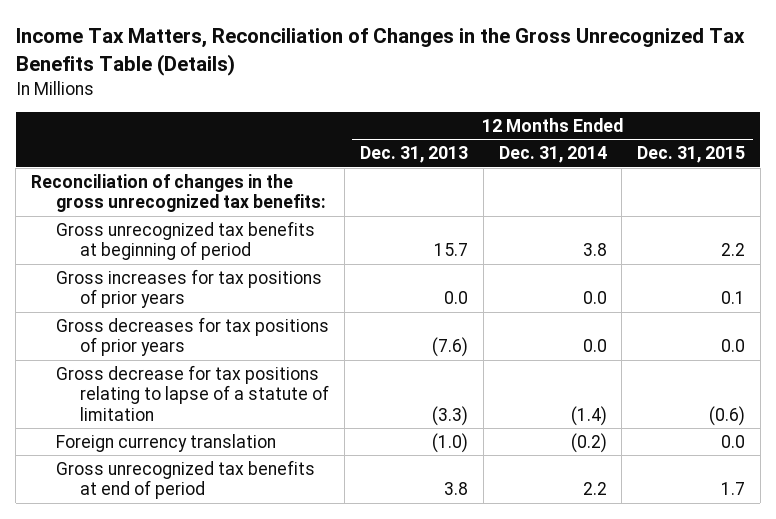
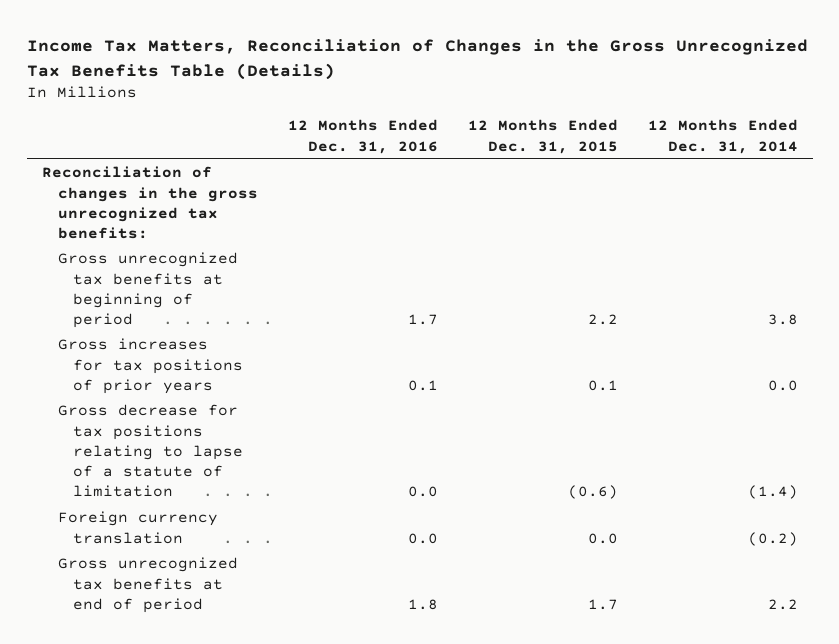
[360,146,469,164] Dec. 31, 2013 -> none
none -> [287,119,438,154] 12 Months Ended Dec. 31, 2016
[55,316,329,357] Gross decreases for tax positions of prior years -> none

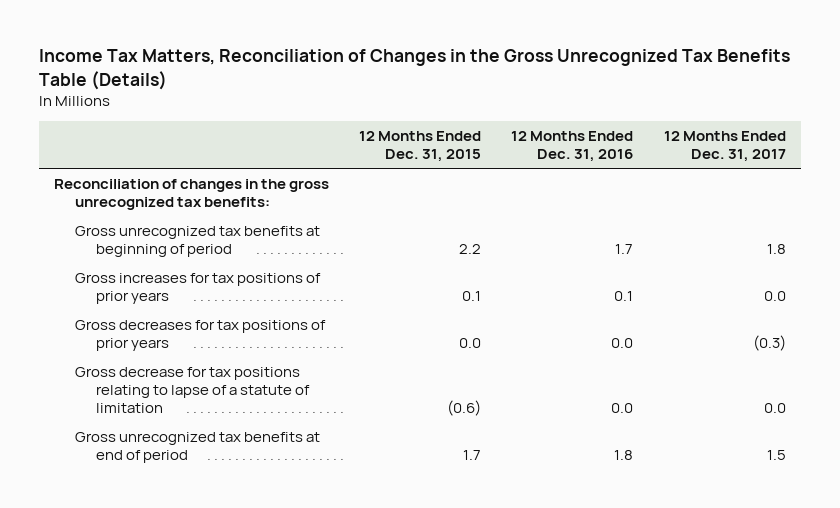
[647,119,798,154] 12 Months Ended Dec. 31, 2014 -> none
none -> [663,131,786,163] 12 Months Ended Dec. 31, 2017
none -> [74,319,326,351] Gross decreases for tax positions of prior years
[57,511,218,544] Foreign currency translation -> none

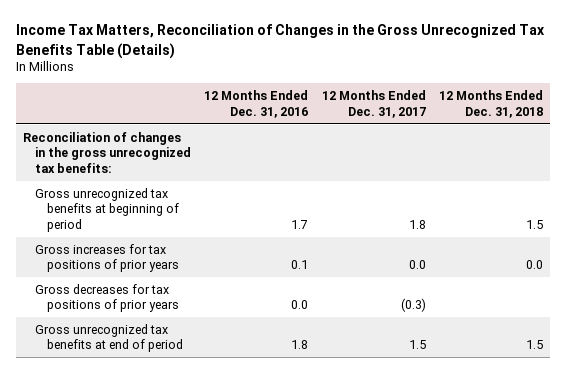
[359,131,482,163] 12 Months Ended Dec. 31, 2015 -> none
none -> [439,90,544,118] 12 Months Ended Dec. 31, 2018
[74,366,310,413] Gross decrease for tax positions relating to lapse of a statute of limitation -> none

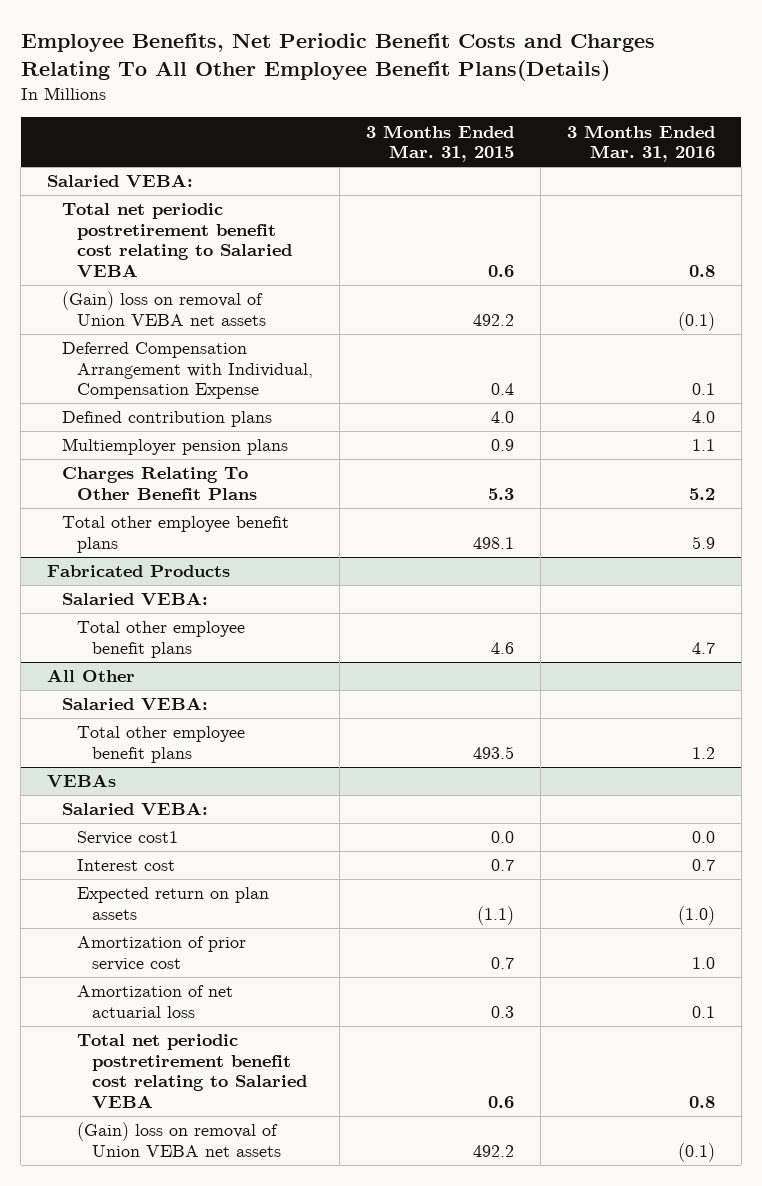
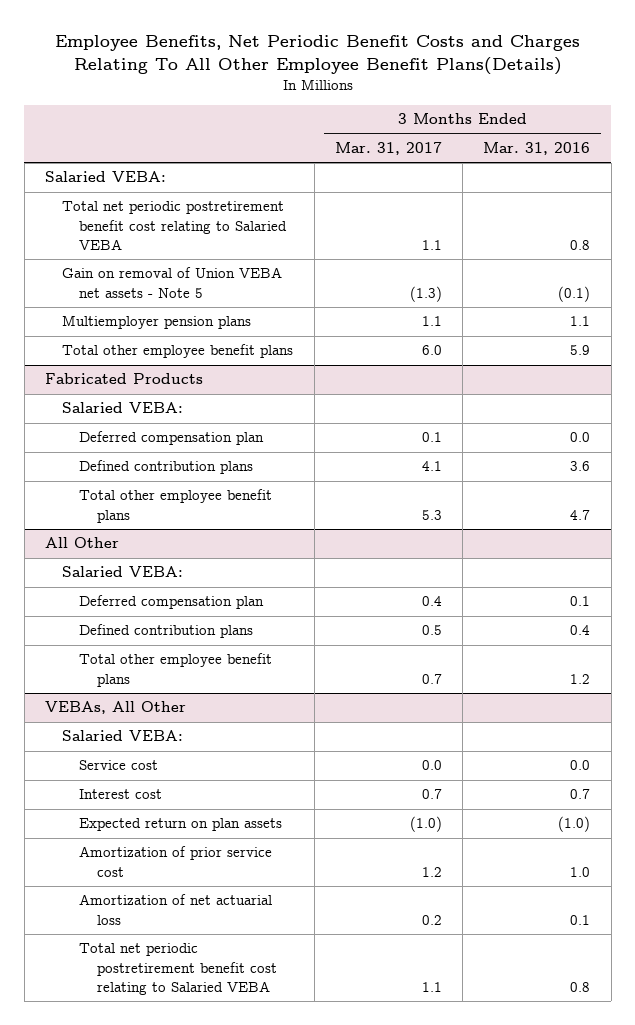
[365,124,514,163] 3 Months Ended Mar. 31, 2015 -> none
none -> [334,142,442,156] Mar. 31, 2017
[62,342,313,400] Deferred Compensation Arrangement with Individual, Compensation Expense -> none
[62,411,273,428] Defined contribution plans -> none
[62,291,266,326] (Gain) loss on removal of Union VEBA net assets -> [62,267,283,298] Gain on removal of Union VEBA net assets - Note 5
[62,467,257,500] Charges Relating To Other Benefit Plans -> none
none -> [79,431,265,446] Deferred compensation plan
none -> [79,460,254,475] Defined contribution plans
none -> [79,595,265,610] Deferred compensation plan
none -> [79,624,254,639] Defined contribution plans
[47,774,117,788] VEBAs -> none
none -> [45,701,187,715] VEBAs, All Other
[76,831,178,846] Service cost1 -> [79,760,159,771] Service cost
[76,1122,281,1157] (Gain) loss on removal of Union VEBA net assets -> none

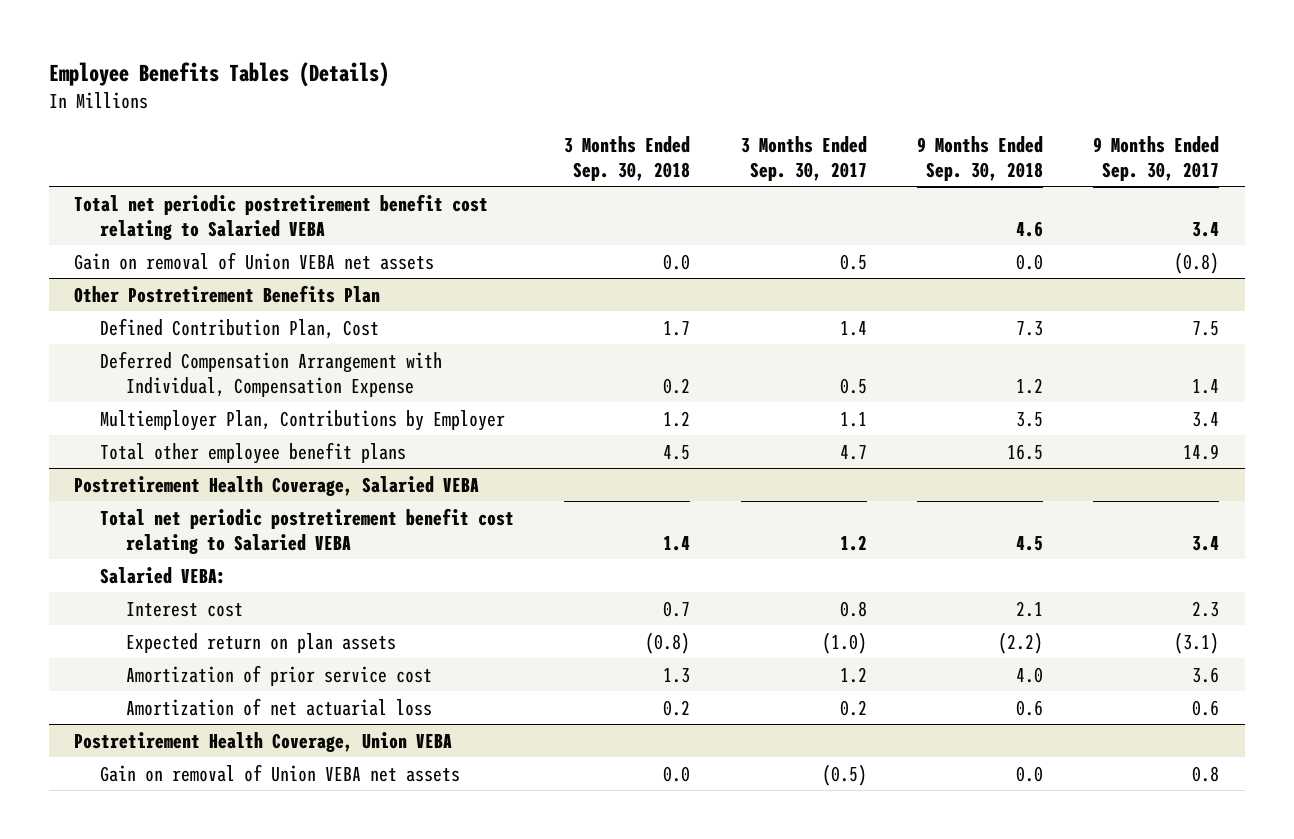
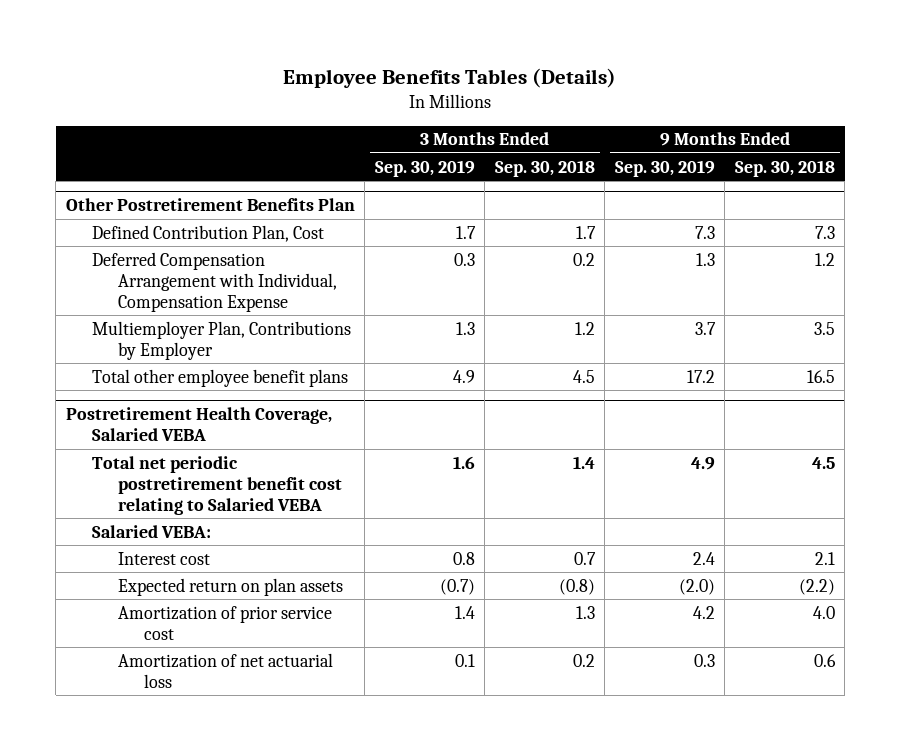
[740,135,867,181] 3 Months Ended Sep. 30, 2017 -> none
[1093,135,1220,181] 9 Months Ended Sep. 30, 2017 -> none
none -> [374,159,475,177] Sep. 30, 2019
none -> [614,159,715,177] Sep. 30, 2019
[74,193,489,240] Total net periodic postretirement benefit cost relating to Salaried VEBA -> none
[74,251,435,270] Gain on removal of Union VEBA net assets -> none
[74,731,453,752] Postretirement Health Coverage, Union VEBA -> none
[100,763,461,782] Gain on removal of Union VEBA net assets -> none

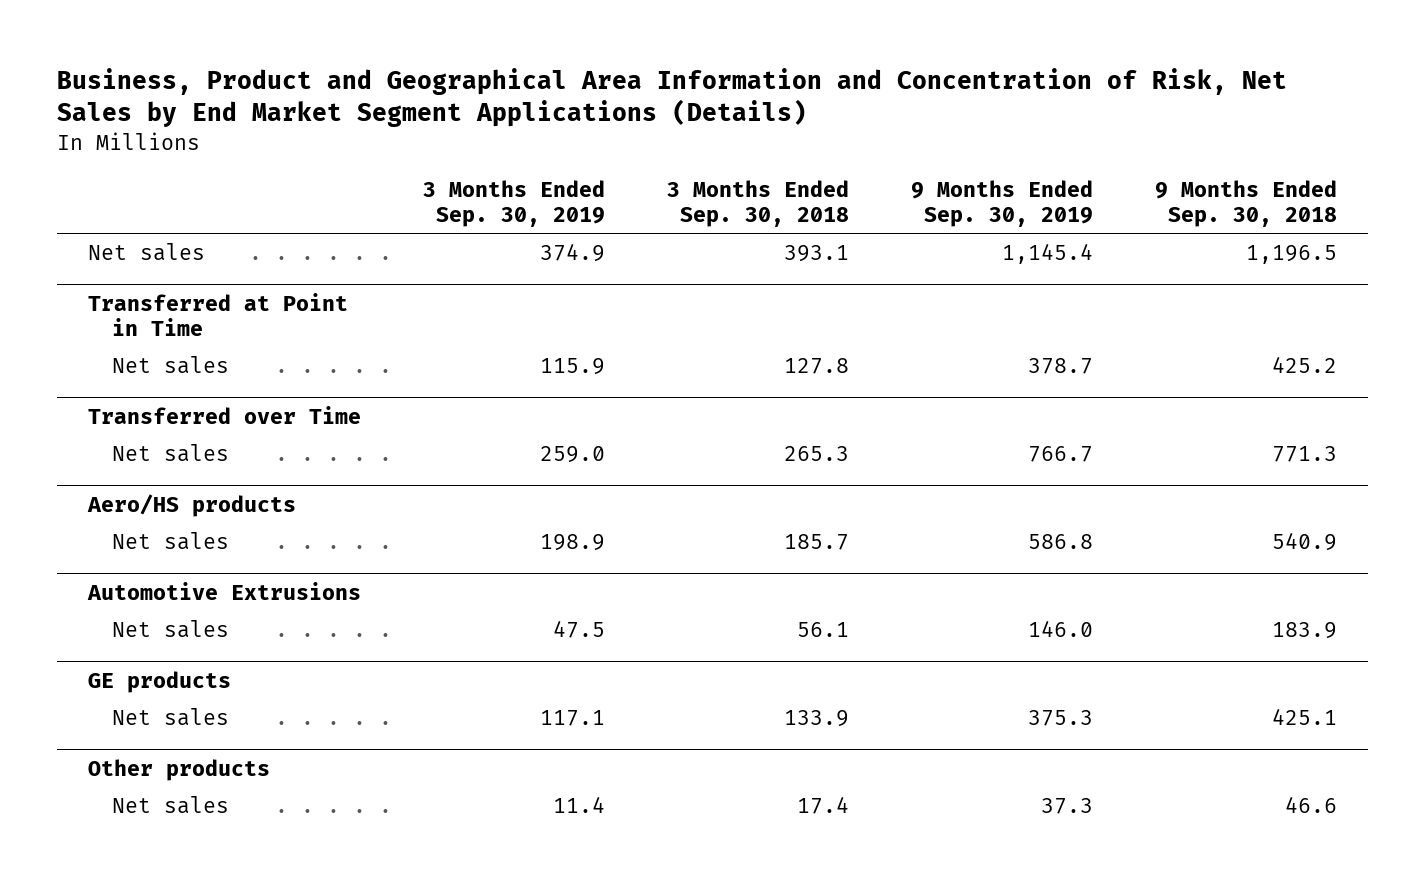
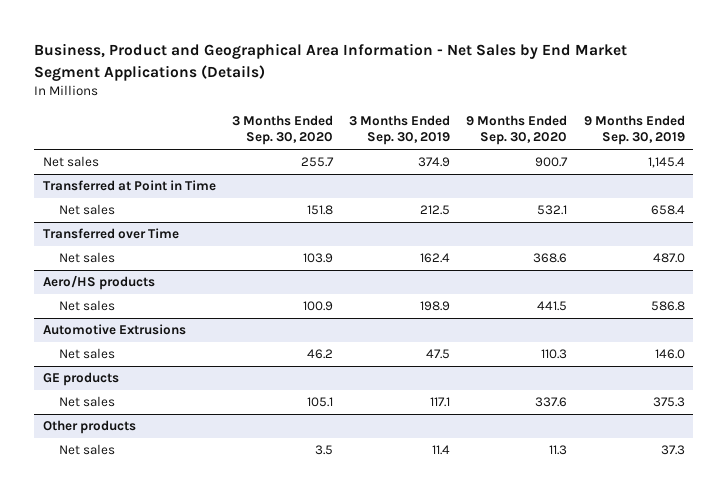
[56,68,1287,128] Business, Product and Geographical Area Information and Concentration of Risk, Net Sales by End Market Segment Applications (Details) -> [34,43,628,81] Business, Product and Geographical Area Information - Net Sales by End Market Segment Applications (Details)
[666,179,849,227] 3 Months Ended Sep. 30, 2018 -> none
[1154,179,1337,227] 9 Months Ended Sep. 30, 2018 -> none
none -> [231,114,333,146] 3 Months Ended Sep. 30, 2020
none -> [466,114,568,146] 9 Months Ended Sep. 30, 2020
[539,358,605,376] 115.9 -> [420,205,451,216] 212.5
[1027,358,1093,375] 378.7 -> [650,205,685,216] 658.4
[539,446,605,464] 259.0 -> [420,253,451,264] 162.4
[1027,446,1093,463] 766.7 -> [652,253,685,264] 487.0

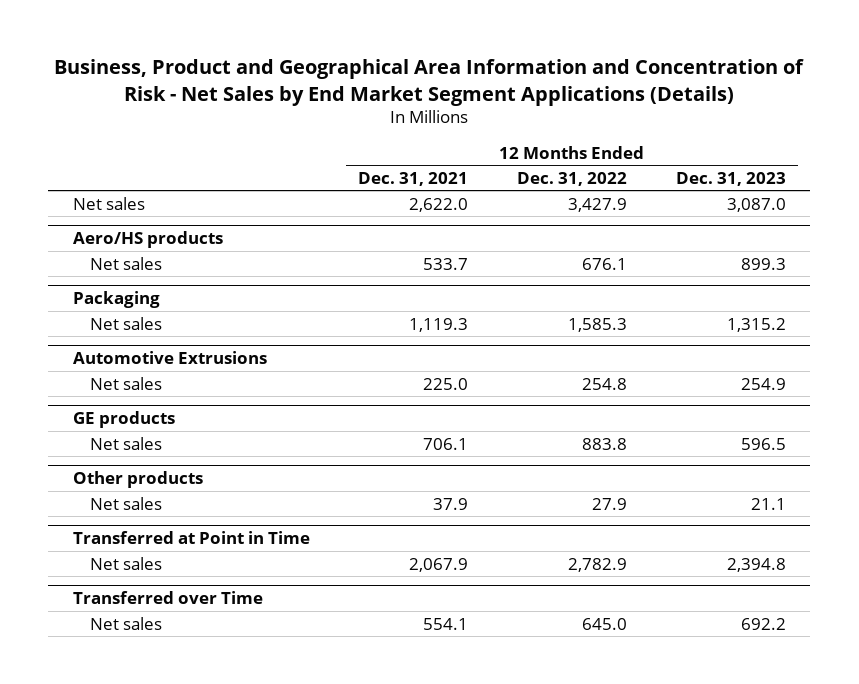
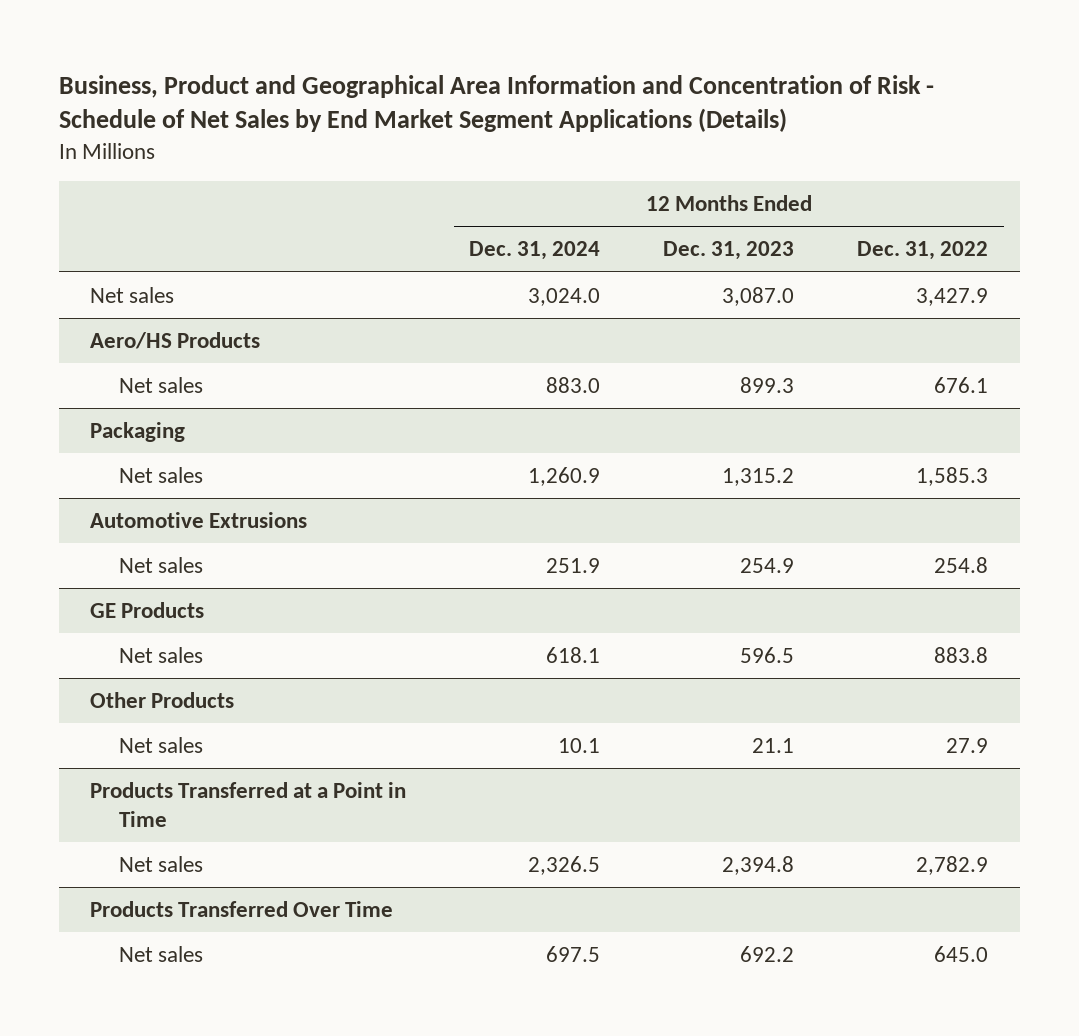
[54,59,805,106] Business, Product and Geographical Area Information and Concentration of Risk - Net Sales by End Market Segment Applications (Details) -> [59,74,935,133] Business, Product and Geographical Area Information and Concentration of Risk - Schedule of Net Sales by End Market Segment Applications (Details)
[358,171,469,186] Dec. 31, 2021 -> none
none -> [469,241,601,261] Dec. 31, 2024
[72,231,223,249] Aero/HS products -> [90,331,261,349] Aero/HS Products
[72,411,175,429] GE products -> [90,601,205,618] GE Products
[72,471,203,489] Other products -> [90,691,235,708] Other Products
[72,531,310,545] Transferred at Point in Time -> [90,781,407,827] Products Transferred at a Point in Time
[72,591,263,605] Transferred over Time -> [90,900,394,917] Products Transferred Over Time

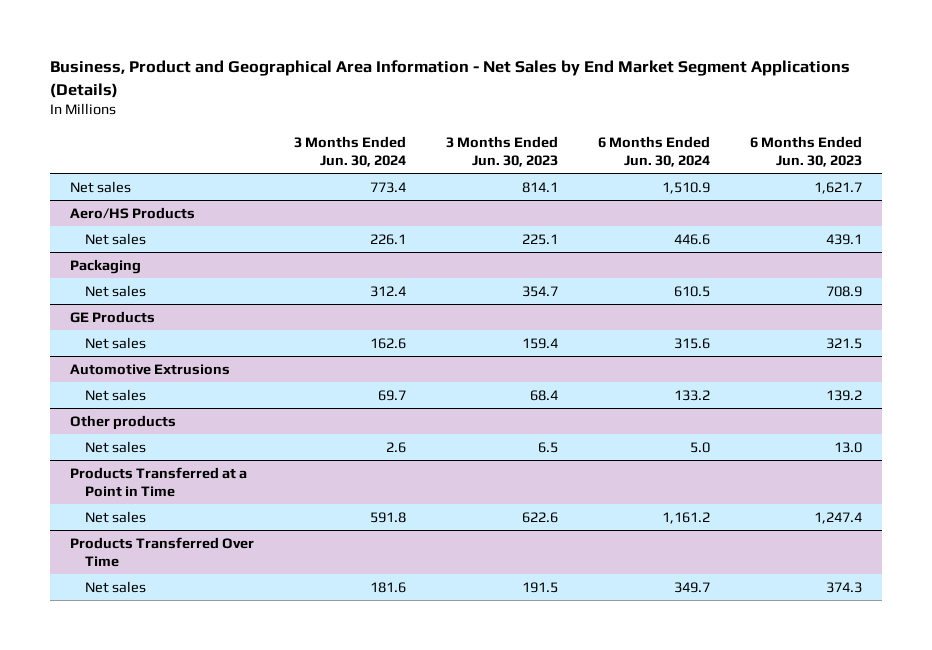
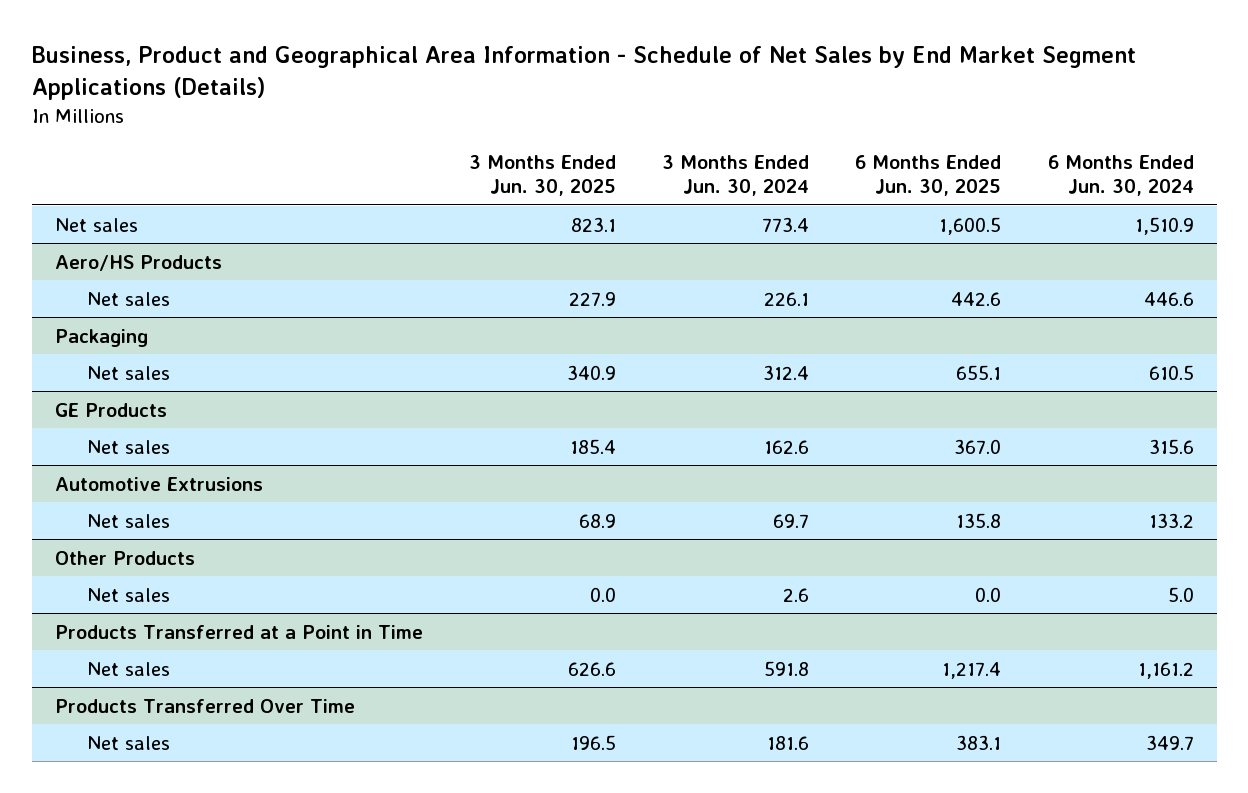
[49,60,850,98] Business, Product and Geographical Area Information - Net Sales by End Market Segment Applications (Details) -> [31,46,1136,101] Business, Product and Geographical Area Information - Schedule of Net Sales by End Market Segment Applications (Details)
[445,135,558,167] 3 Months Ended Jun. 30, 2023 -> none
[750,135,863,167] 6 Months Ended Jun. 30, 2023 -> none
none -> [468,155,616,197] 3 Months Ended Jun. 30, 2025
none -> [855,155,1002,197] 6 Months Ended Jun. 30, 2025
[69,414,176,430] Other products -> [54,550,195,565] Other Products

